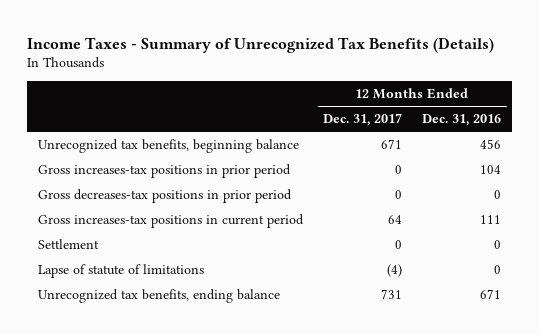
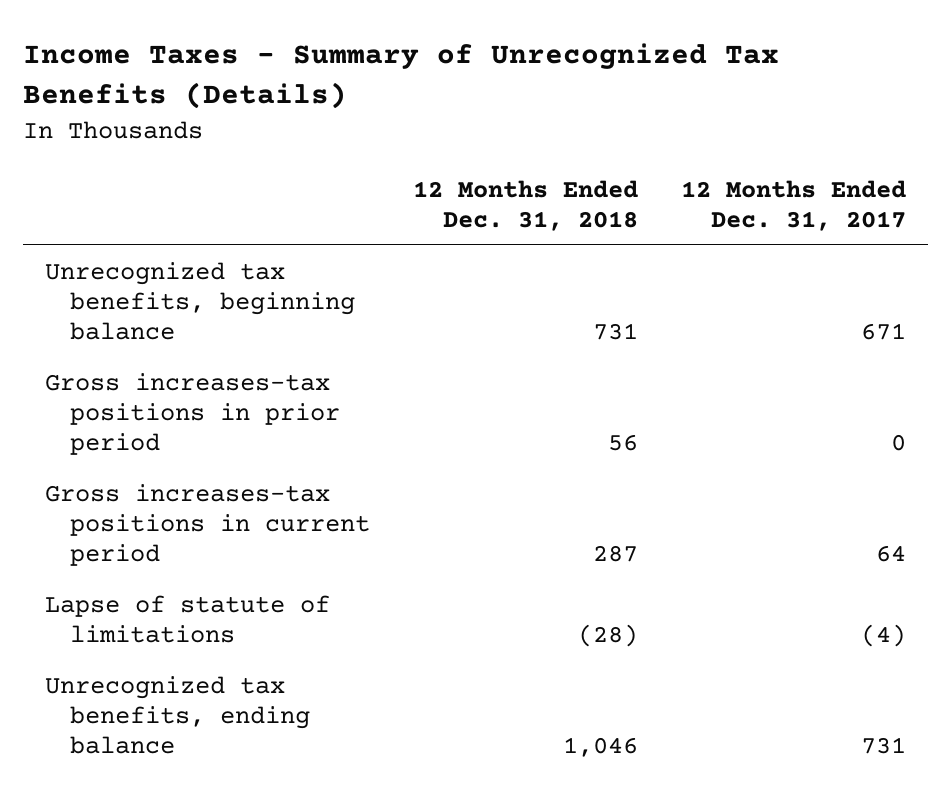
[422,114,502,127] Dec. 31, 2016 -> none
none -> [413,179,639,231] 12 Months Ended Dec. 31, 2018
[37,188,292,203] Gross decreases-tax positions in prior period -> none
[37,238,99,249] Settlement -> none

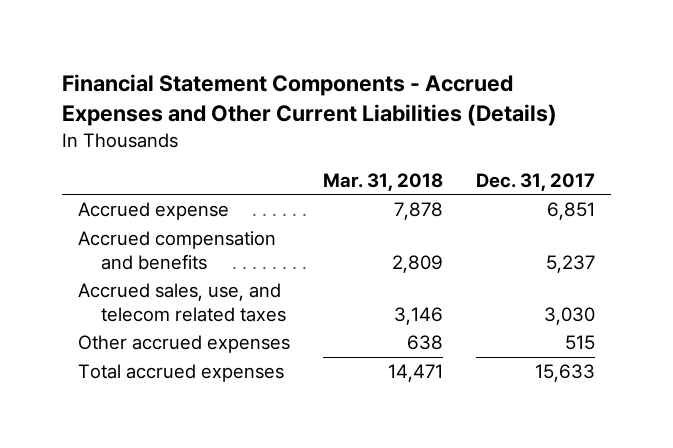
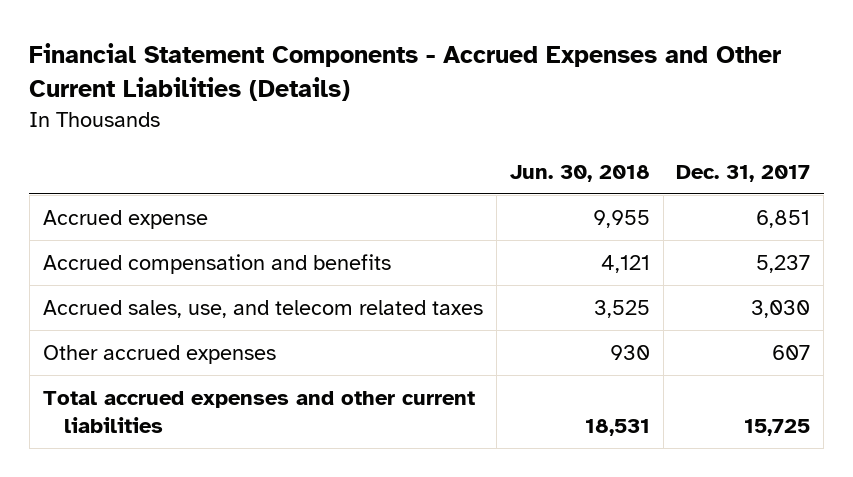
[323,172,444,191] Mar. 31, 2018 -> none
none -> [509,164,650,182] Jun. 30, 2018
[564,335,595,351] 515 -> [772,344,811,360] 607
[78,364,285,383] Total accrued expenses -> [42,390,475,433] Total accrued expenses and other current liabilities
[534,364,595,383] 15,633 -> [744,418,811,436] 15,725

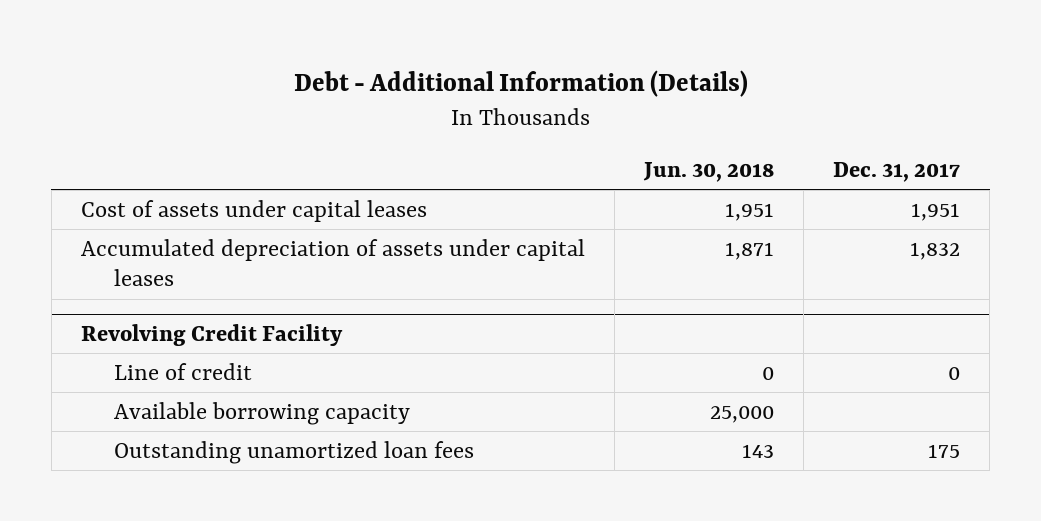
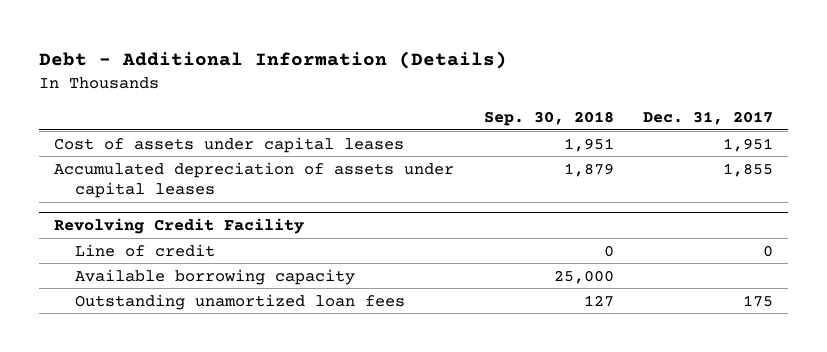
[643,161,775,182] Jun. 30, 2018 -> none
none -> [483,110,614,126] Sep. 30, 2018
[910,241,961,260] 1,832 -> [723,162,774,177] 1,855

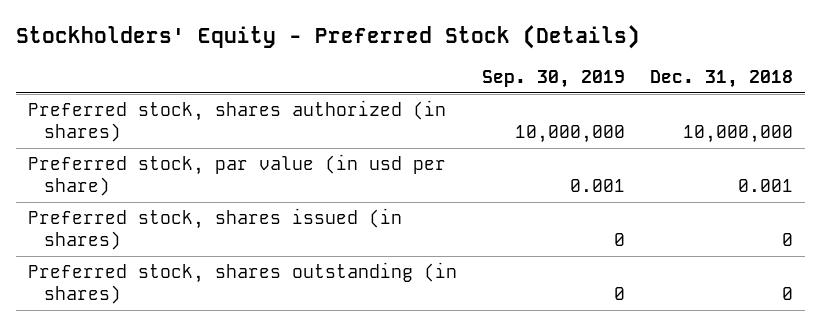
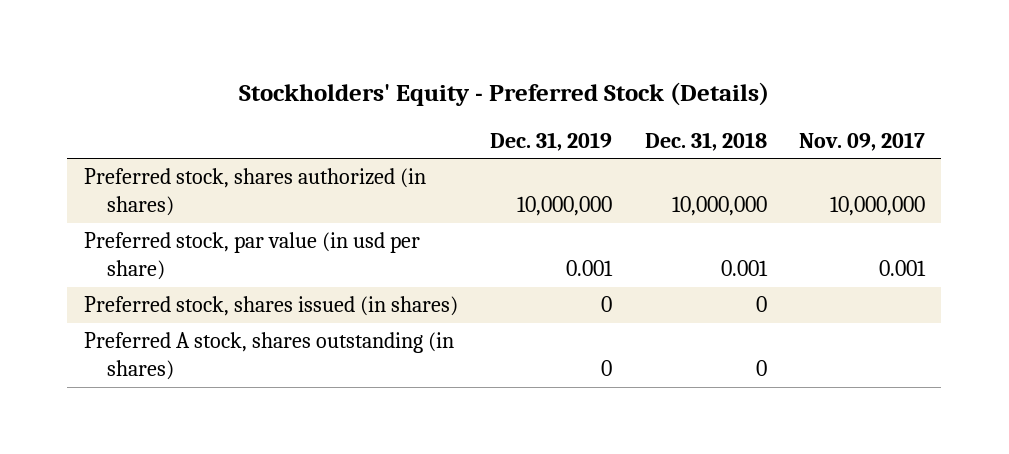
[482,69,626,88] Sep. 30, 2019 -> none
none -> [490,131,613,151] Dec. 31, 2019
none -> [799,131,926,151] Nov. 09, 2017
[28,262,458,304] Preferred stock, shares outstanding (in shares) -> [83,332,454,381] Preferred A stock, shares outstanding (in shares)

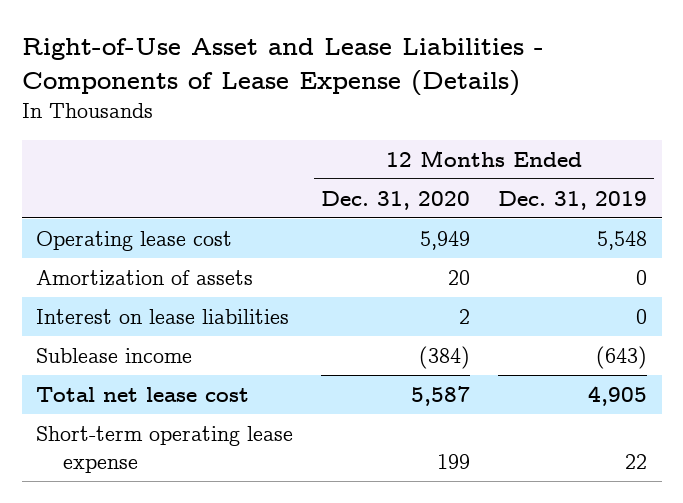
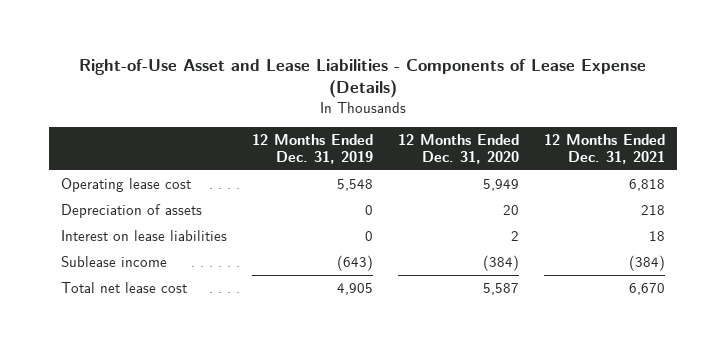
none -> [543,134,665,164] 12 Months Ended Dec. 31, 2021
[35,269,253,286] Amortization of assets -> [61,204,203,219] Depreciation of assets
[35,425,293,473] Short-term operating lease expense -> none

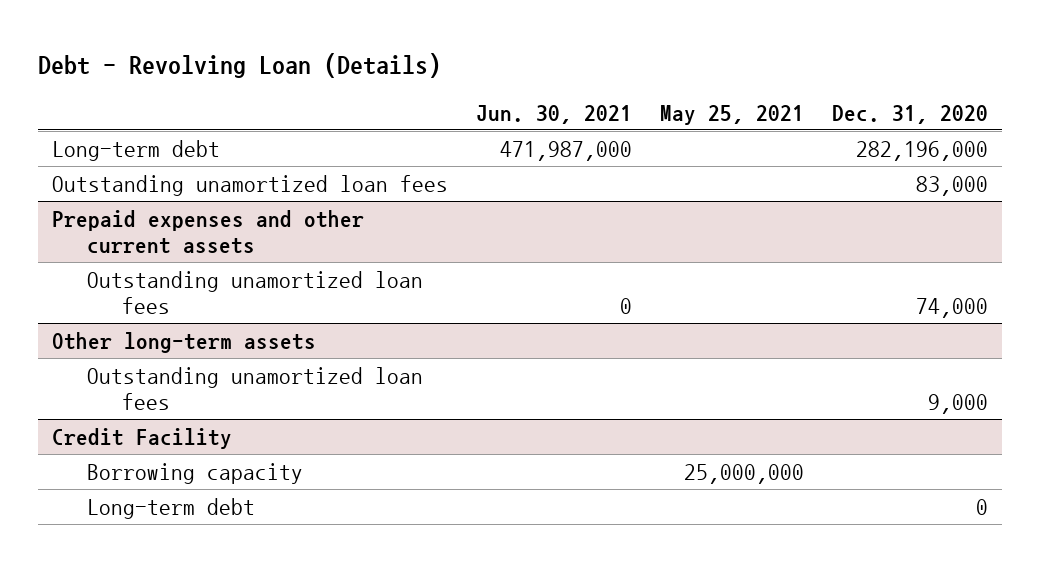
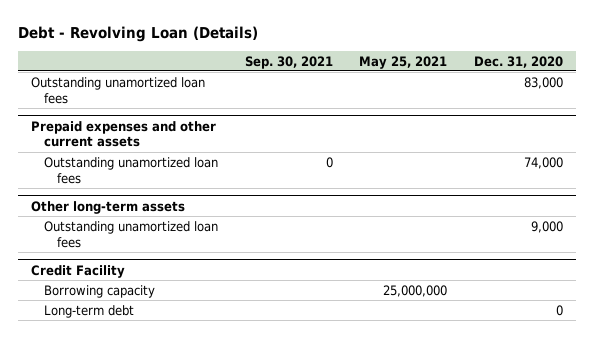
[475,104,632,124] Jun. 30, 2021 -> none
none -> [244,55,333,69] Sep. 30, 2021
[51,139,220,161] Long-term debt -> none

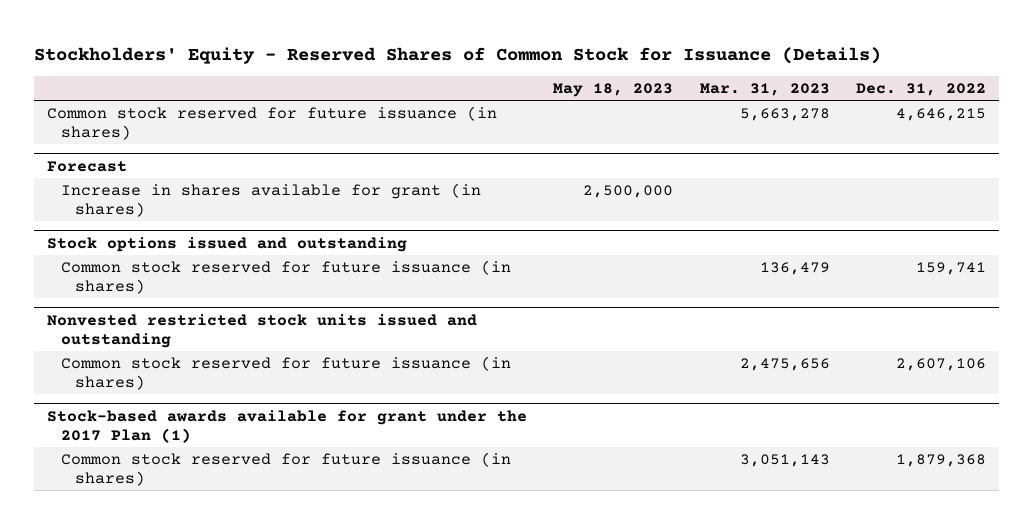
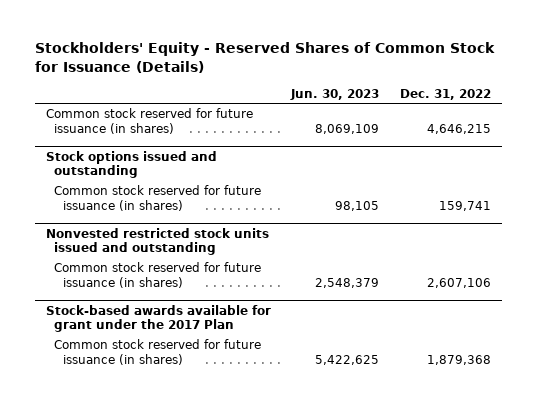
[553,83,674,98] May 18, 2023 -> none
[699,83,830,97] Mar. 31, 2023 -> none
none -> [290,88,380,100] Jun. 30, 2023
[46,160,127,172] Forecast -> none
[60,182,481,218] Increase in shares available for grant (in shares) -> none
[46,409,527,443] Stock-based awards available for grant under the 2017 Plan (1) -> [45,304,271,333] Stock-based awards available for grant under the 2017 Plan

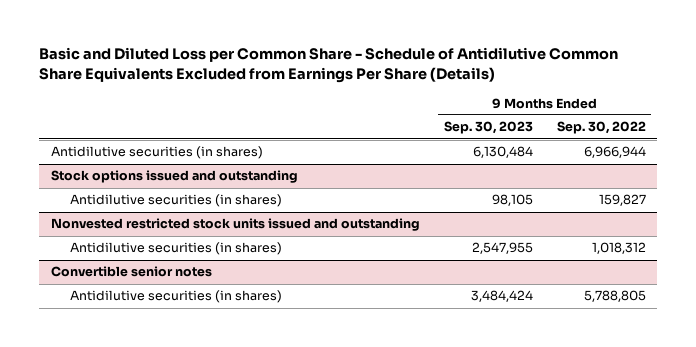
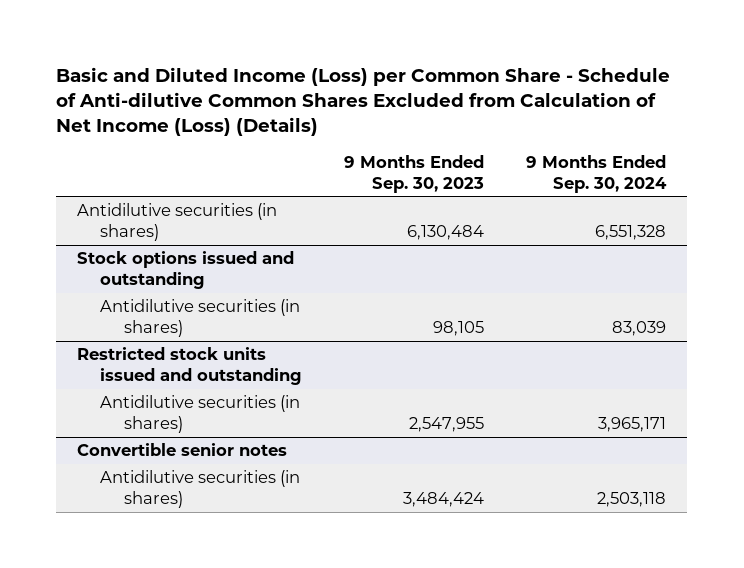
[39,46,619,83] Basic and Diluted Loss per Common Share - Schedule of Antidilutive Common Share Equivalents Excluded from Earnings Per Share (Details) -> [56,66,671,137] Basic and Diluted Income (Loss) per Common Share - Schedule of Anti-dilutive Common Shares Excluded from Calculation of Net Income (Loss) (Details)
[556,121,646,135] Sep. 30, 2022 -> none
none -> [526,154,668,193] 9 Months Ended Sep. 30, 2024
[50,218,420,232] Nonvested restricted stock units issued and outstanding -> [77,347,303,385] Restricted stock units issued and outstanding

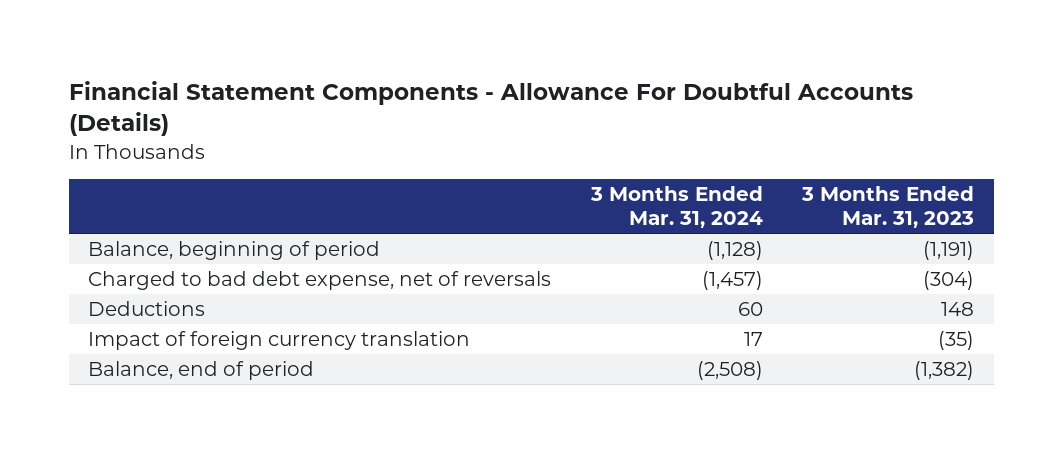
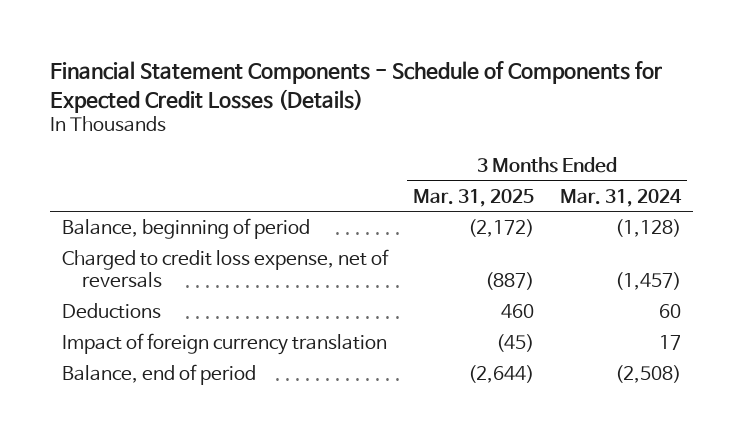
[68,81,913,137] Financial Statement Components - Allowance For Doubtful Accounts (Details) -> [49,61,662,113] Financial Statement Components - Schedule of Components for Expected Credit Losses (Details)
[801,185,975,229] 3 Months Ended Mar. 31, 2023 -> none
none -> [413,188,535,207] Mar. 31, 2025
[88,271,552,291] Charged to bad debt expense, net of reversals -> [62,248,390,289] Charged to credit loss expense, net of reversals

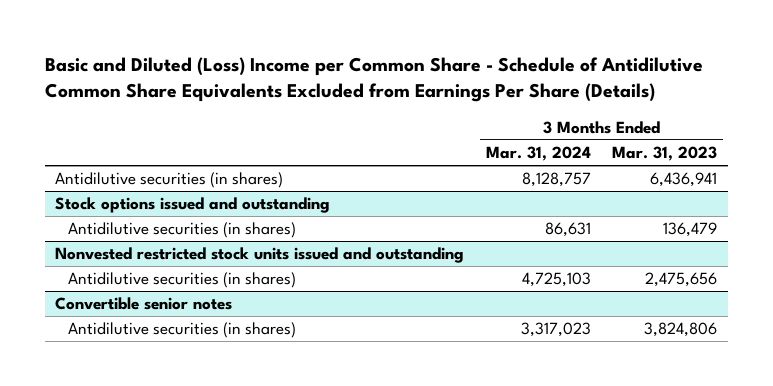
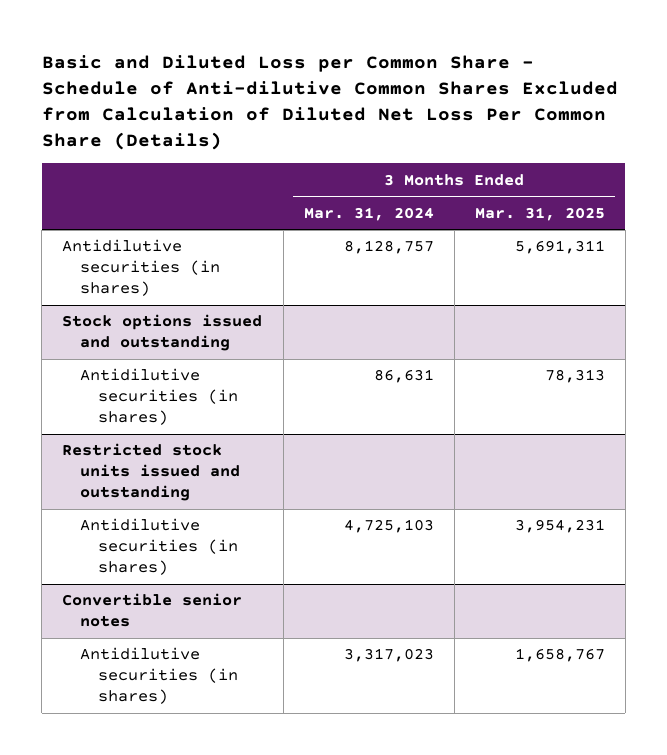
[44,57,703,103] Basic and Diluted (Loss) Income per Common Share - Schedule of Antidilutive Common Share Equivalents Excluded from Earnings Per Share (Details) -> [41,55,618,151] Basic and Diluted Loss per Common Share - Schedule of Anti-dilutive Common Shares Excluded from Calculation of Diluted Net Loss Per Common Share (Details)
[612,146,718,162] Mar. 31, 2023 -> none
none -> [474,206,605,221] Mar. 31, 2025
[55,247,465,264] Nonvested restricted stock units issued and outstanding -> [62,443,241,502] Restricted stock units issued and outstanding

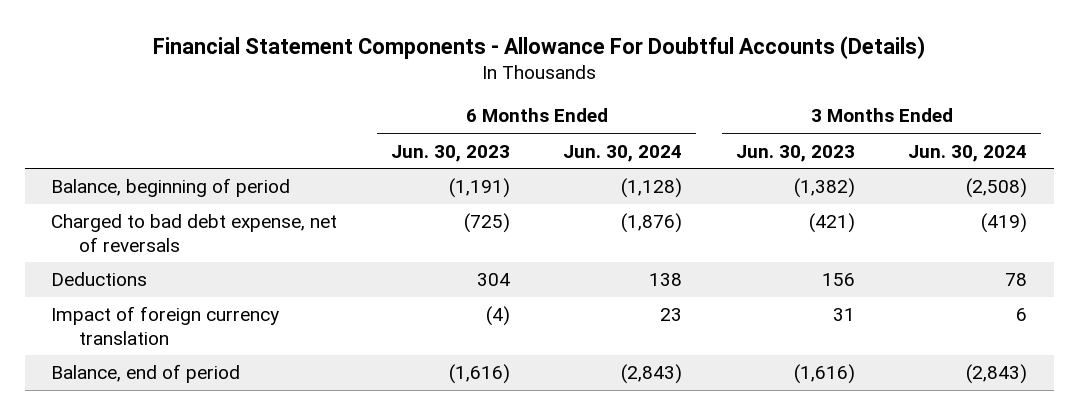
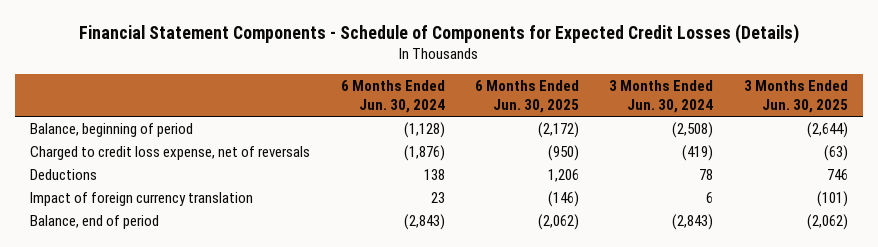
[153,35,926,59] Financial Statement Components - Allowance For Doubtful Accounts (Details) -> [79,23,800,44] Financial Statement Components - Schedule of Components for Expected Credit Losses (Details)
[390,144,510,162] Jun. 30, 2023 -> none
[735,144,855,162] Jun. 30, 2023 -> none
none -> [475,79,580,113] 6 Months Ended Jun. 30, 2025
none -> [743,79,848,113] 3 Months Ended Jun. 30, 2025
[51,214,338,252] Charged to bad debt expense, net of reversals -> [30,145,311,160] Charged to credit loss expense, net of reversals

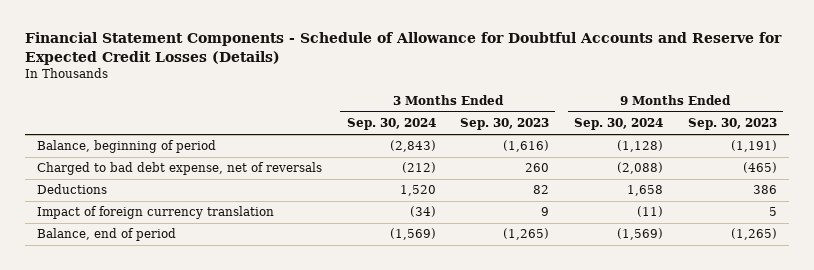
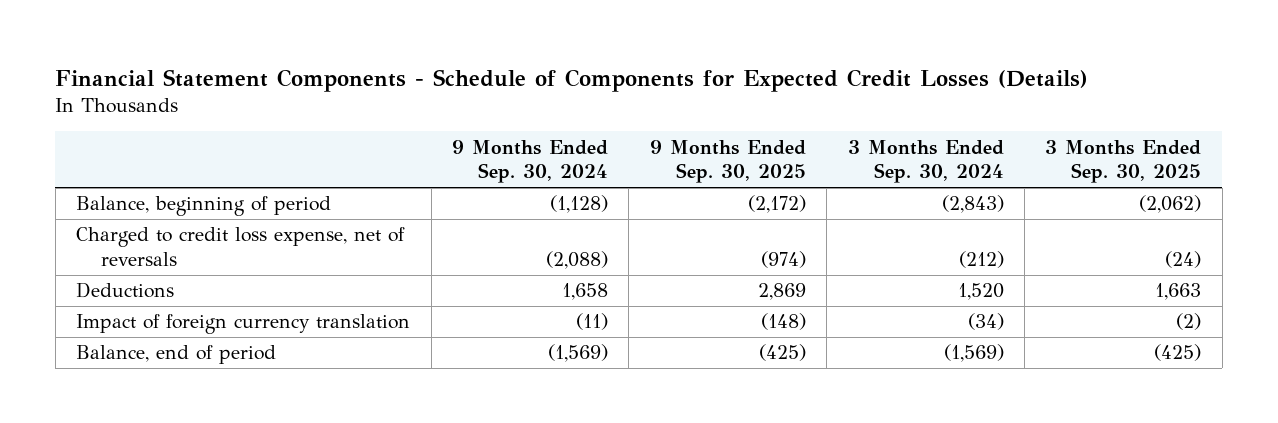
[24,32,782,65] Financial Statement Components - Schedule of Allowance for Doubtful Accounts and Reserve for Expected Credit Losses (Details) -> [55,68,1089,92] Financial Statement Components - Schedule of Components for Expected Credit Losses (Details)
[460,118,550,131] Sep. 30, 2023 -> none
[687,118,777,131] Sep. 30, 2023 -> none
none -> [649,139,806,184] 9 Months Ended Sep. 30, 2025
none -> [1045,139,1202,184] 3 Months Ended Sep. 30, 2025
[36,162,322,176] Charged to bad debt expense, net of reversals -> [76,227,406,266] Charged to credit loss expense, net of reversals

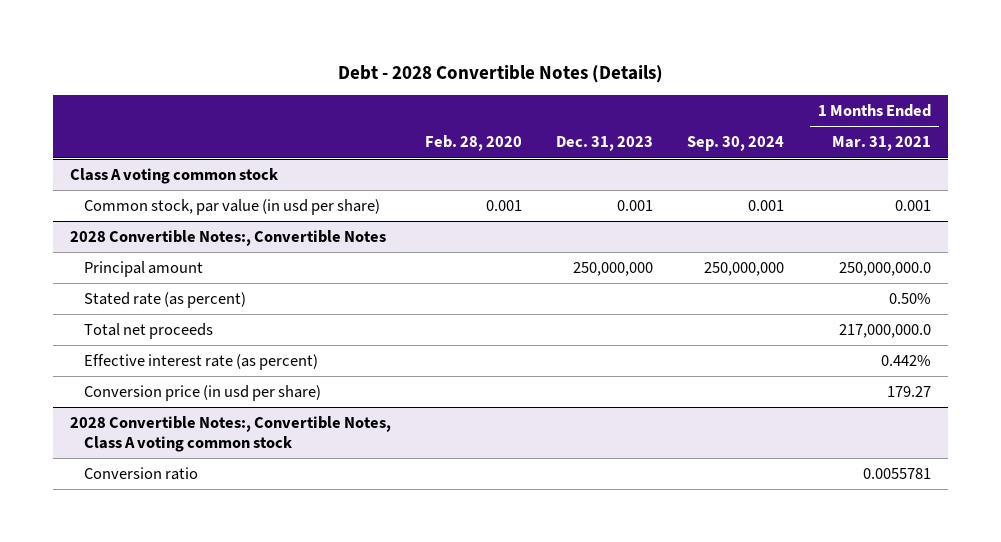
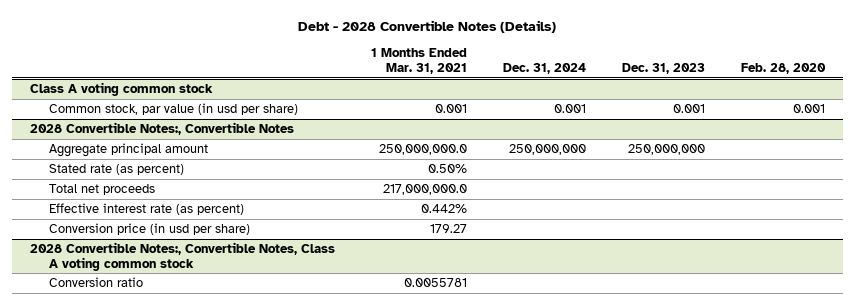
[687,136,785,152] Sep. 30, 2024 -> none
none -> [502,62,586,74] Dec. 31, 2024
[83,261,203,278] Principal amount -> [49,143,209,158] Aggregate principal amount

